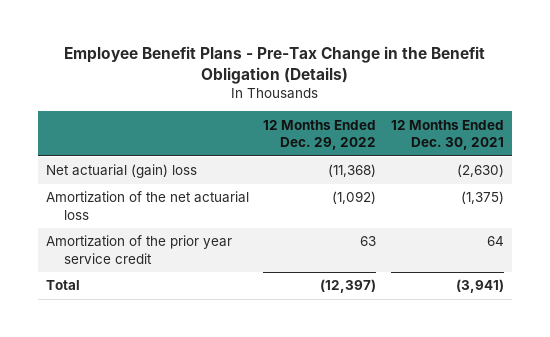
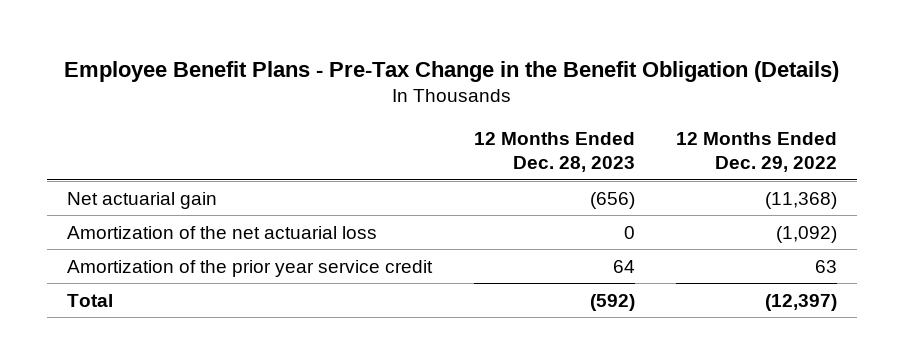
[391,119,505,151] 12 Months Ended Dec. 30, 2021 -> none
none -> [473,132,635,173] 12 Months Ended Dec. 28, 2023
[45,164,197,179] Net actuarial (gain) loss -> [67,191,218,209] Net actuarial gain

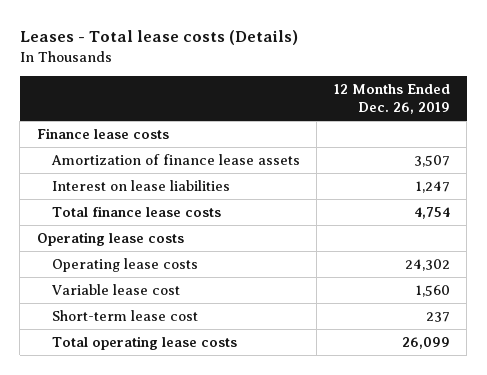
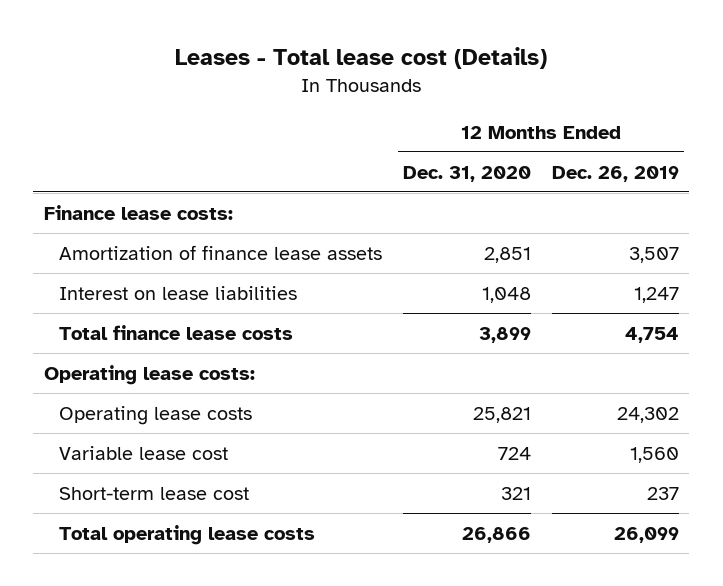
[19,30,298,46] Leases - Total lease costs (Details) -> [175,46,548,69] Leases - Total lease cost (Details)
none -> [403,165,532,182] Dec. 31, 2020
[36,127,169,139] Finance lease costs -> [43,204,233,220] Finance lease costs:
[36,231,184,246] Operating lease costs -> [43,364,255,385] Operating lease costs:

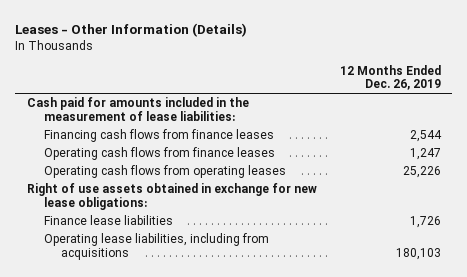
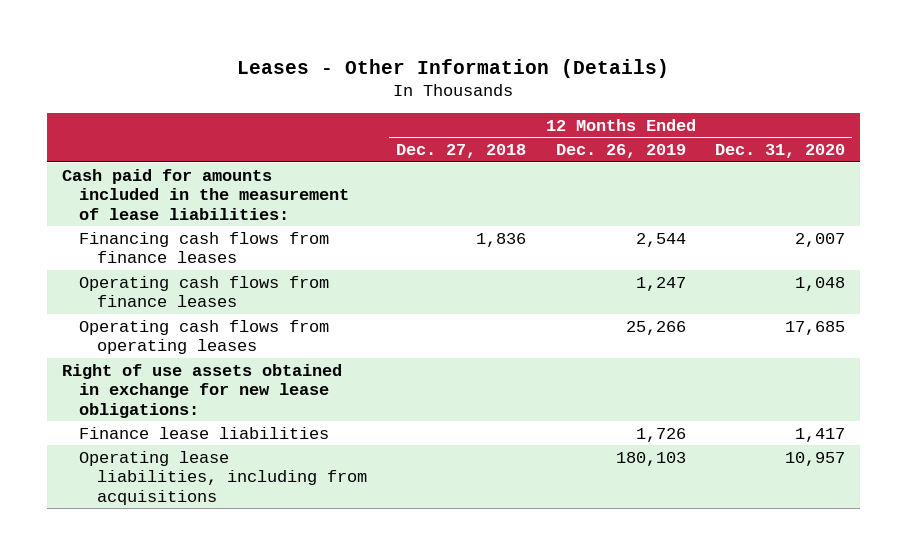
none -> [396,144,527,159] Dec. 27, 2018
none -> [715,144,846,159] Dec. 31, 2020
[402,166,441,179] 25,226 -> [625,320,686,335] 25,266

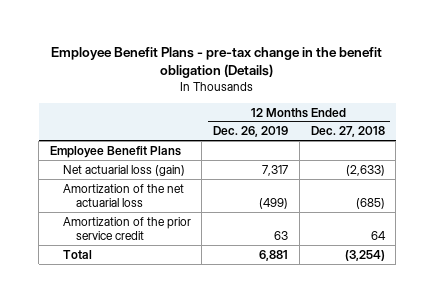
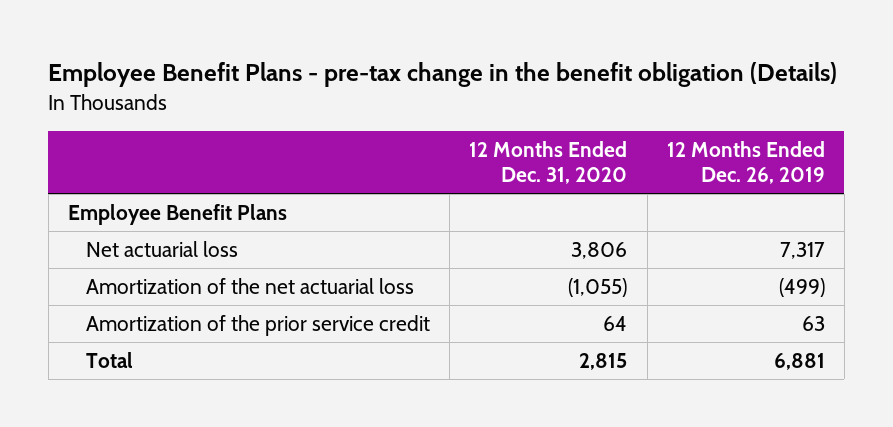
[310,126,385,138] Dec. 27, 2018 -> none
none -> [469,140,628,184] 12 Months Ended Dec. 31, 2020
[62,164,185,176] Net actuarial loss (gain) -> [86,240,239,257] Net actuarial loss

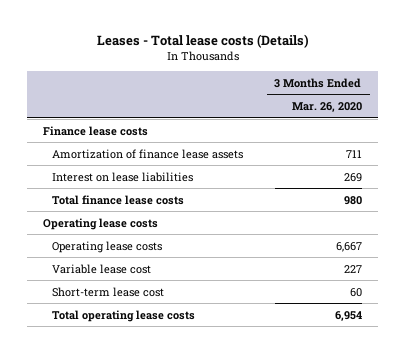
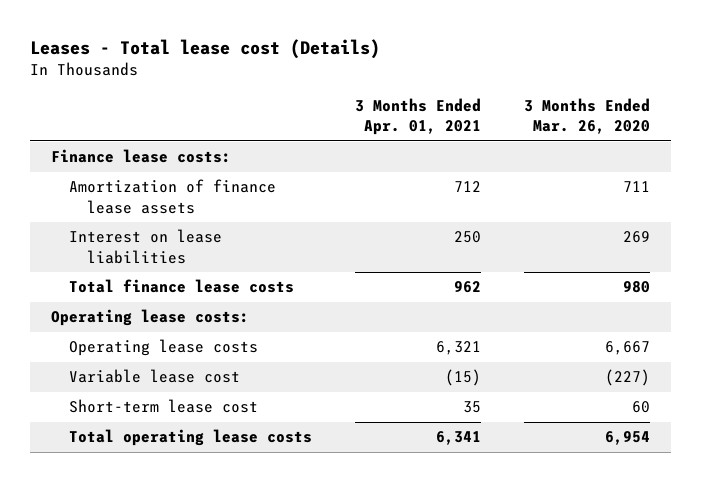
[96,33,309,48] Leases - Total lease costs (Details) -> [29,38,380,59] Leases - Total lease cost (Details)
none -> [354,98,481,136] 3 Months Ended Apr. 01, 2021
[43,125,149,136] Finance lease costs -> [50,149,231,164] Finance lease costs:
[43,217,159,230] Operating lease costs -> [50,309,249,327] Operating lease costs:
[343,264,362,273] 227 -> [604,369,650,387] (227)

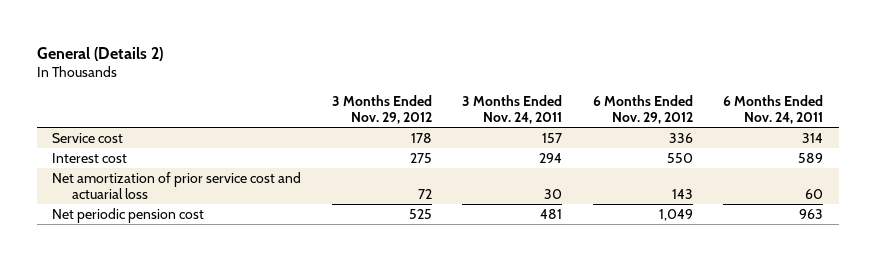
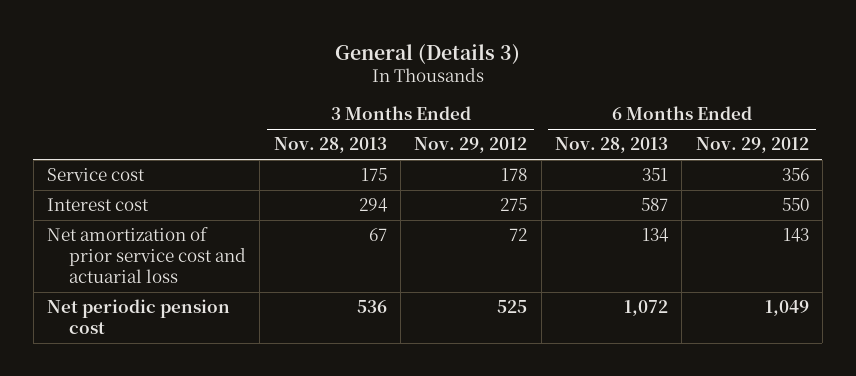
[37,46,164,61] General (Details 2) -> [334,43,520,64] General (Details 3)
[462,95,563,125] 3 Months Ended Nov. 24, 2011 -> none
[723,95,824,125] 6 Months Ended Nov. 24, 2011 -> none
none -> [273,137,387,154] Nov. 28, 2013
none -> [555,137,669,154] Nov. 28, 2013
[668,132,693,143] 336 -> [781,168,809,182] 356

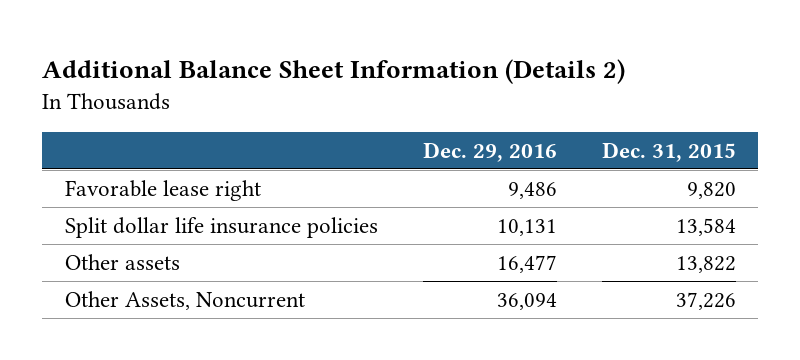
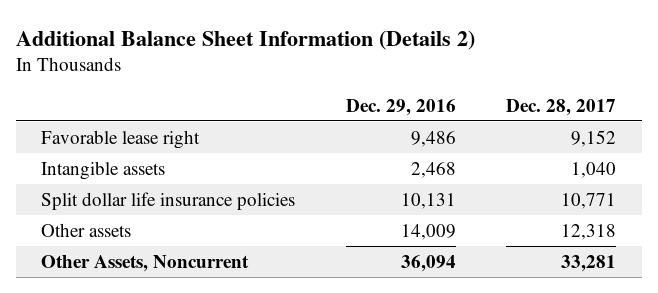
[601,141,736,162] Dec. 31, 2015 -> none
none -> [506,98,617,116] Dec. 28, 2017
none -> [41,160,166,180] Intangible assets
[496,254,557,273] 16,477 -> [400,223,456,240] 14,009

